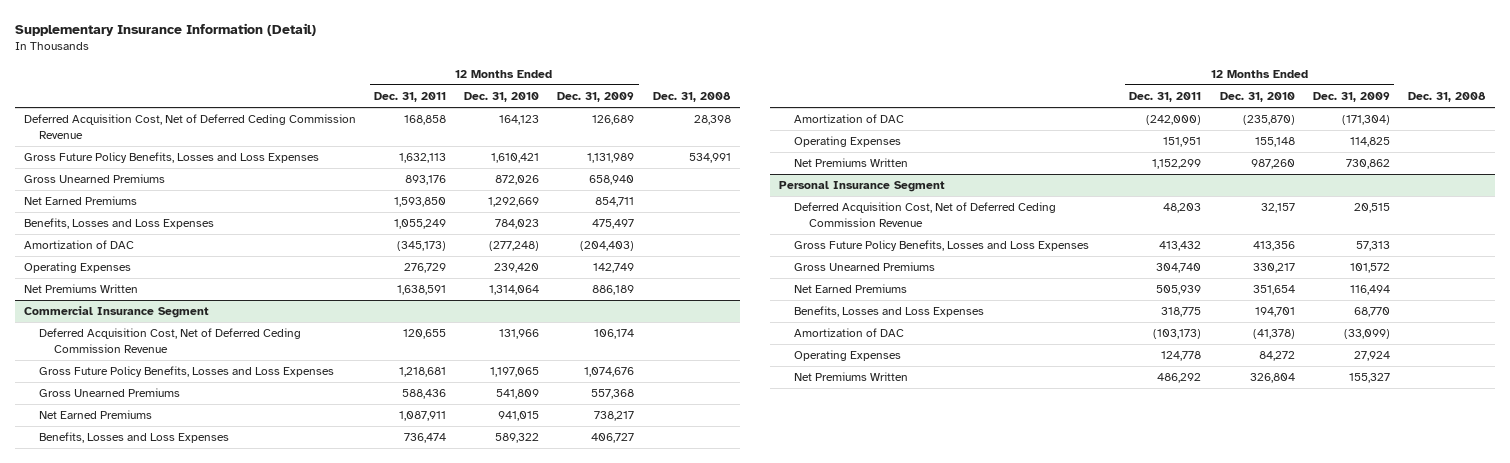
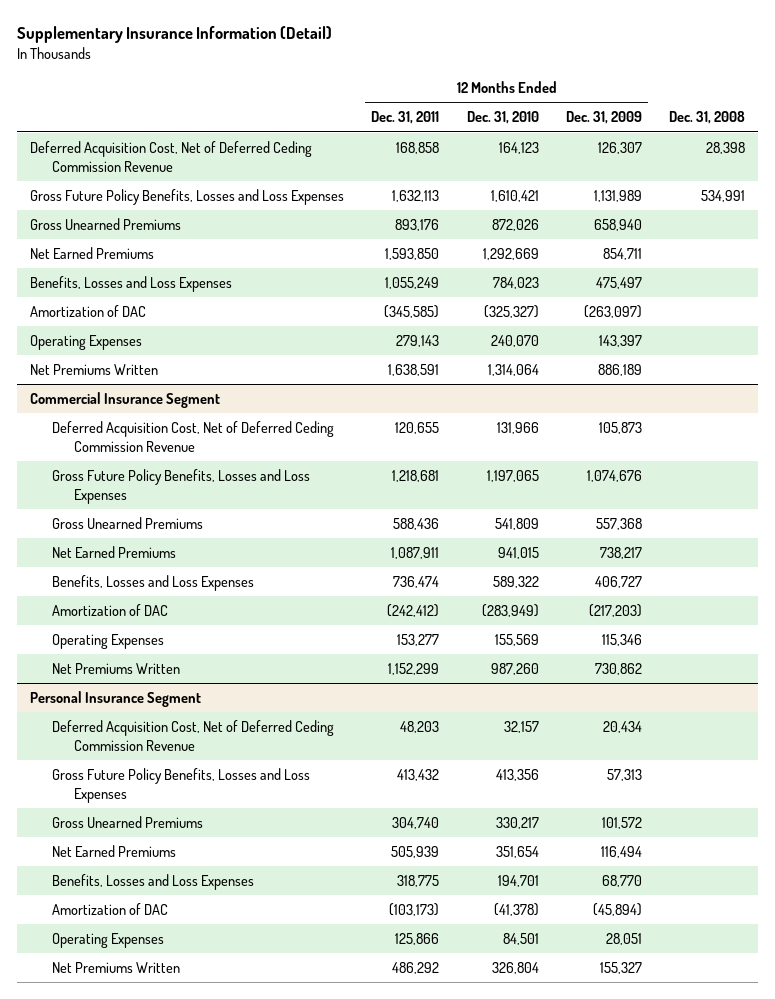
[592,115,635,126] 126,689 -> [597,141,642,154] 126,307
[397,241,447,252] (345,173) -> [384,304,440,318] (345,585)
[489,241,540,252] (277,248) -> [483,304,539,318] (325,327)
[580,241,635,252] (204,403) -> [583,304,642,318] (263,097)
[404,263,447,274] 276,729 -> [396,334,440,347] 279,143
[494,263,540,274] 239,420 -> [490,334,539,347] 240,070
[593,263,635,274] 142,749 -> [598,334,642,347] 143,397
[594,329,635,340] 106,174 -> [598,421,642,434] 105,873
[1146,115,1202,126] (242,000) -> [387,603,440,617] (242,412)
[1242,115,1295,126] (235,870) -> [481,603,539,617] (283,949)
[1341,115,1390,126] (171,304) -> [588,603,642,617] (217,203)
[1163,137,1202,148] 151,951 -> [397,633,440,646] 153,277
[1254,137,1295,148] 155,148 -> [494,633,539,646] 155,569
[1349,137,1390,148] 114,825 -> [601,633,642,646] 115,346
[1353,203,1390,214] 20,515 -> [602,720,642,733] 20,434
[1343,329,1390,340] (33,099) -> [592,902,642,916] (45,894)
[1161,351,1202,362] 124,778 -> [395,932,440,945] 125,866
[1258,351,1295,362] 84,272 -> [502,932,539,945] 84,501
[1353,351,1390,362] 27,924 -> [605,932,642,945] 28,051

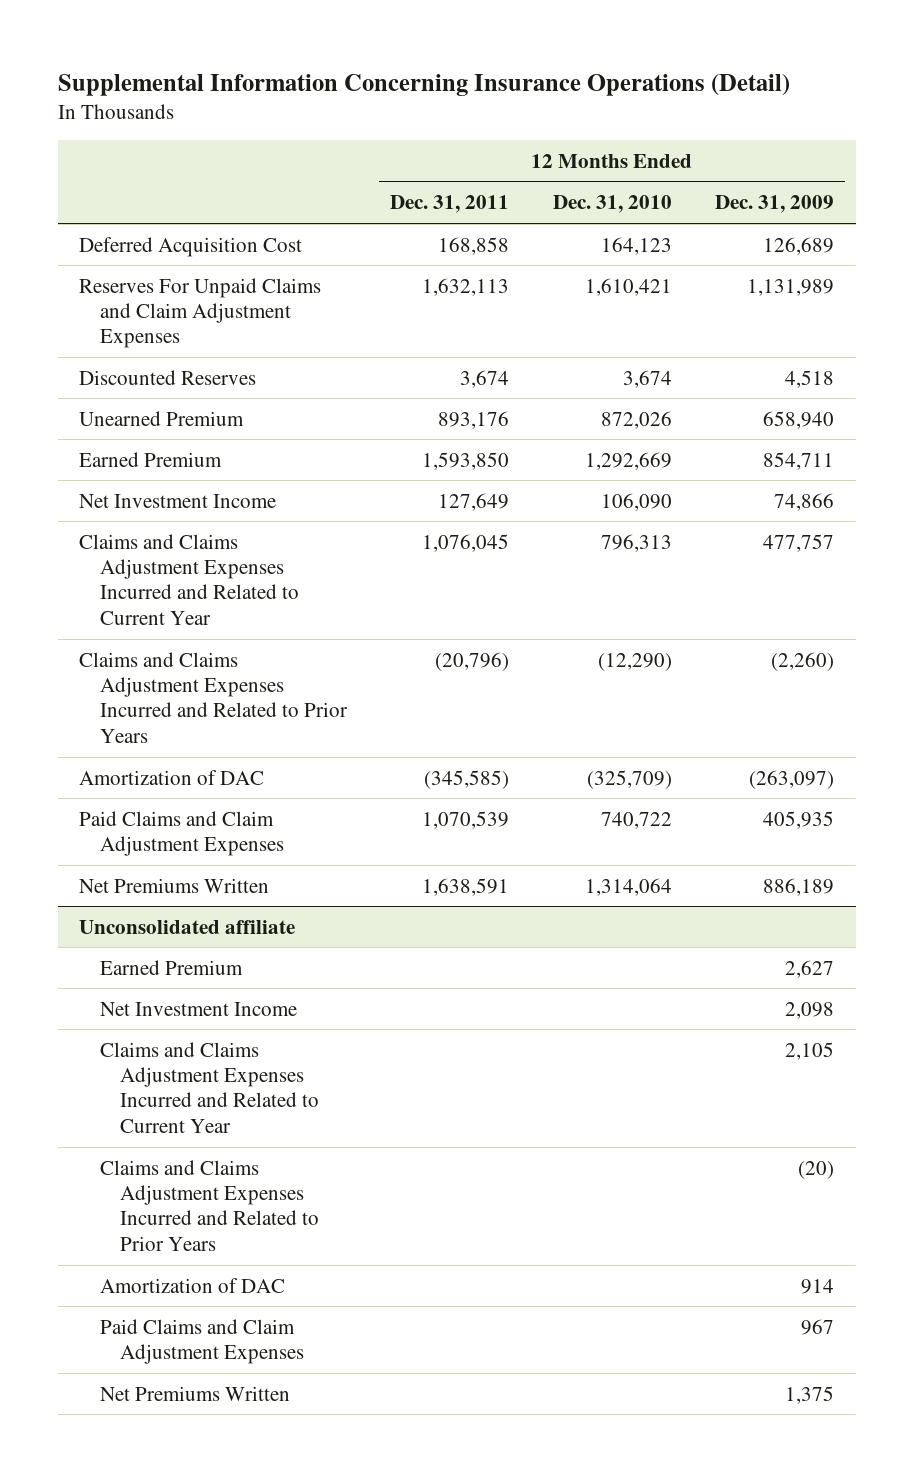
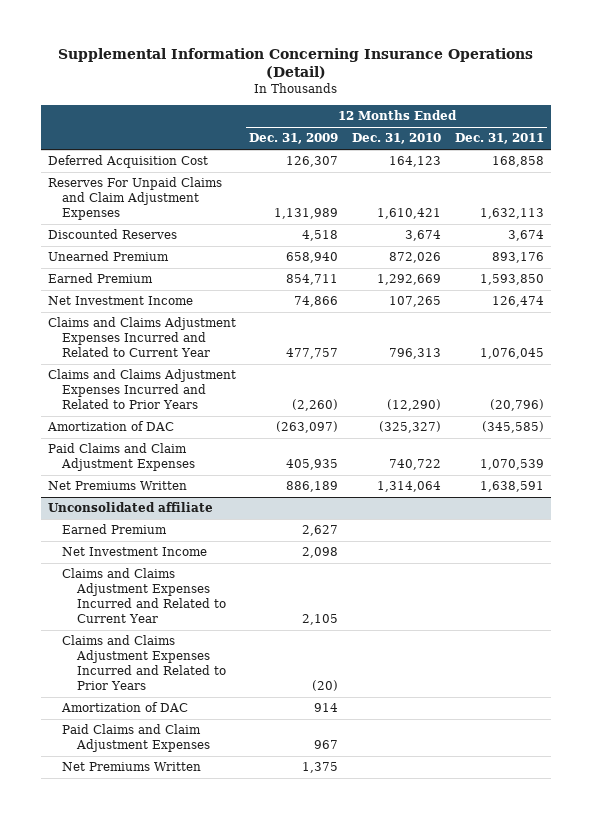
[763,236,835,255] 126,689 -> [286,156,339,168] 126,307
[438,492,510,511] 127,649 -> [491,296,544,308] 126,474
[600,492,672,511] 106,090 -> [389,296,442,308] 107,265
[586,769,672,789] (325,709) -> [379,421,442,434] (325,327)

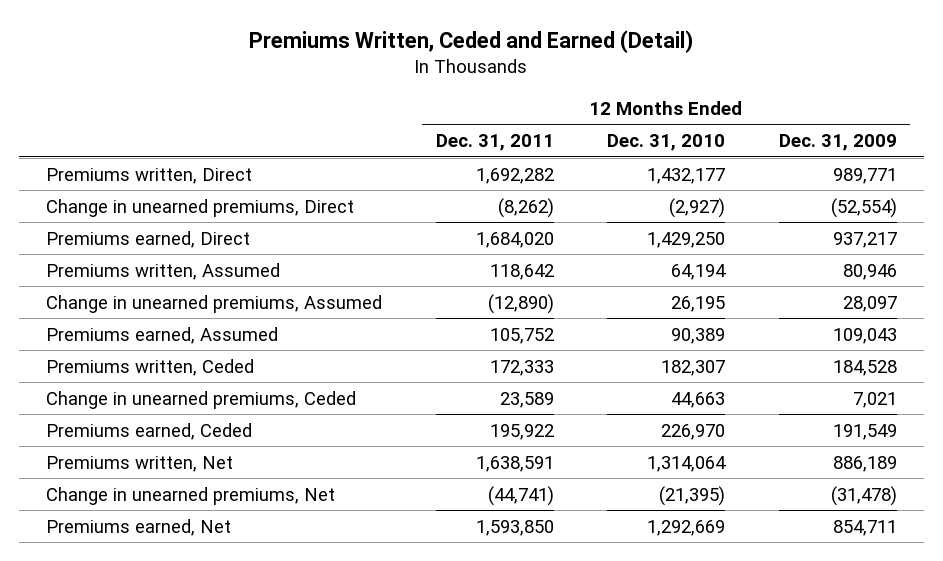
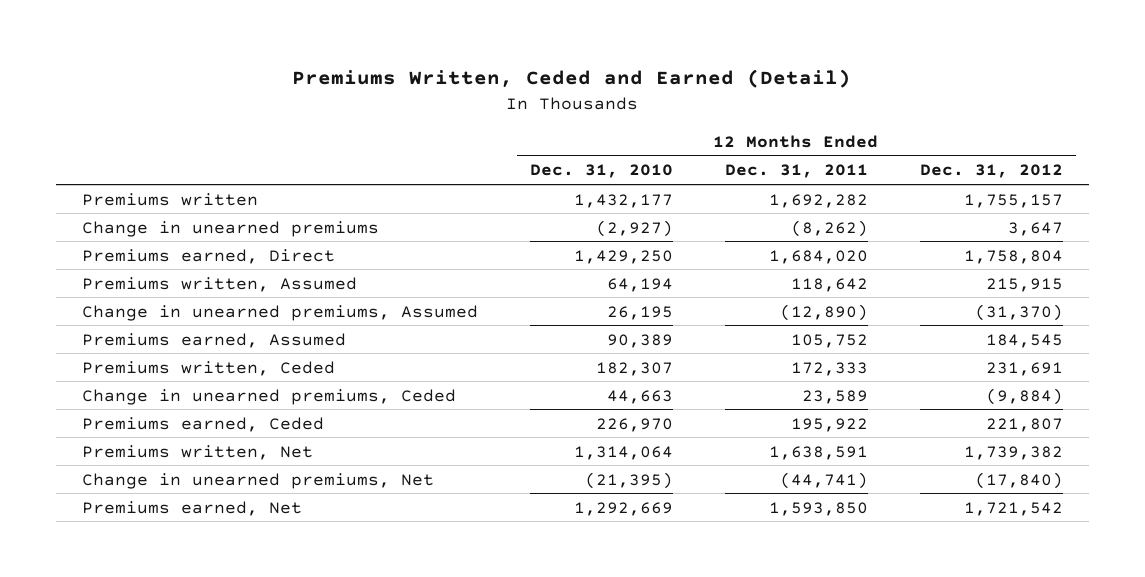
[778,133,897,151] Dec. 31, 2009 -> none
none -> [919,164,1063,179] Dec. 31, 2012
[45,167,252,184] Premiums written, Direct -> [82,192,259,206] Premiums written
[45,198,354,217] Change in unearned premiums, Direct -> [82,220,380,237] Change in unearned premiums

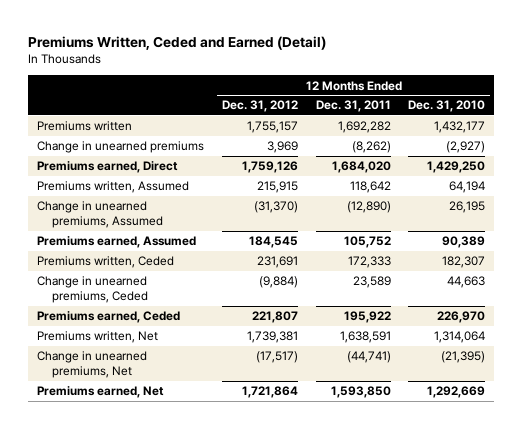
[1007,221,1063,236] 3,647 -> [266,141,298,154] 3,969
[963,249,1063,264] 1,758,804 -> [241,161,298,174] 1,759,126
[963,445,1063,460] 1,739,382 -> [246,331,298,344] 1,739,381
[974,471,1063,489] (17,840) -> [255,351,298,364] (17,517)
[963,501,1063,516] 1,721,542 -> [241,386,298,399] 1,721,864

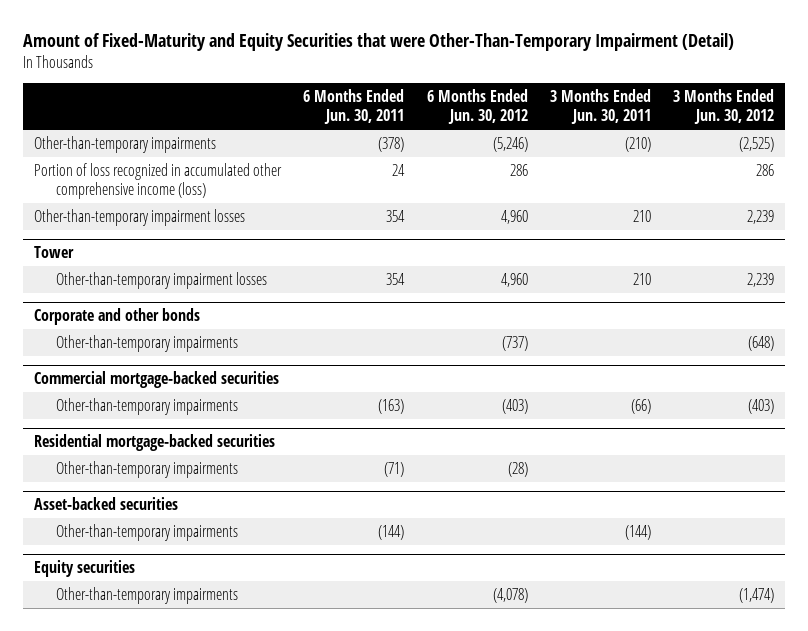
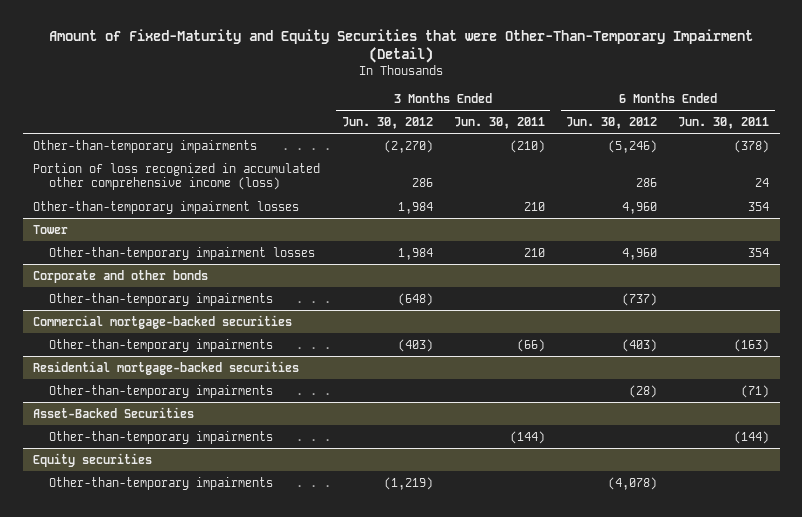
[738,137,774,153] (2,525) -> [383,139,433,153] (2,270)
[746,210,774,225] 2,239 -> [397,201,433,214] 1,984
[746,273,774,288] 2,239 -> [397,247,433,260] 1,984
[34,497,179,511] Asset-backed securities -> [33,406,195,418] Asset-Backed Securities
[738,588,774,604] (1,474) -> [383,476,433,490] (1,219)

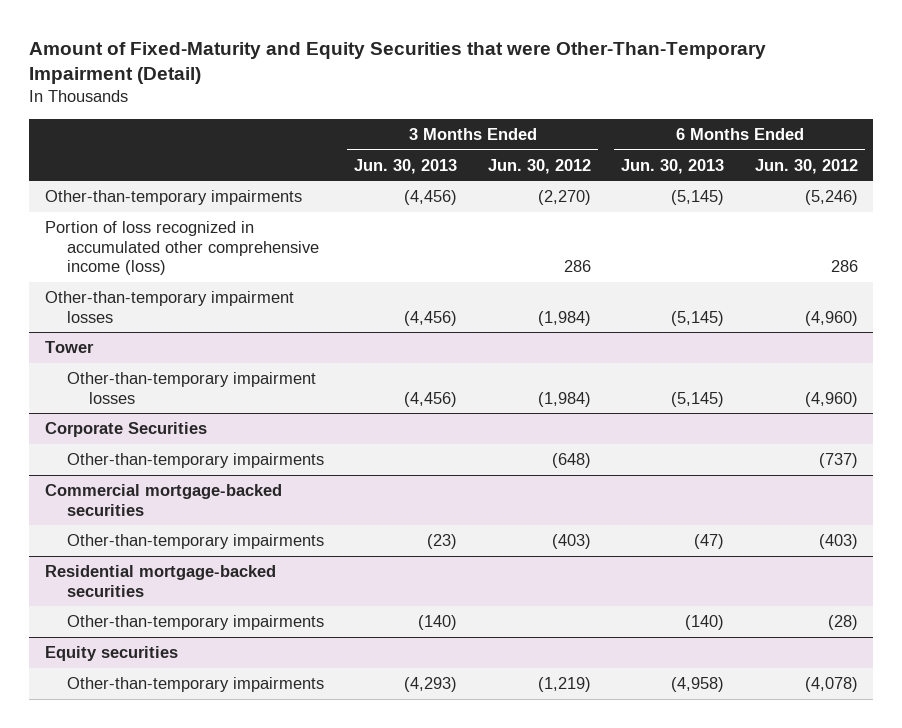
[453,116,545,129] Jun. 30, 2011 -> none
[678,116,770,129] Jun. 30, 2011 -> none
none -> [354,158,458,174] Jun. 30, 2013
none -> [621,158,725,174] Jun. 30, 2013
[397,201,433,214] 1,984 -> [537,310,591,326] (1,984)
[621,201,657,214] 4,960 -> [804,310,858,326] (4,960)
[33,269,209,283] Corporate and other bonds -> none
[397,247,433,260] 1,984 -> [537,391,591,407] (1,984)
[621,247,657,260] 4,960 -> [804,391,858,407] (4,960)
none -> [44,422,207,438] Corporate Securities
[33,406,195,418] Asset-Backed Securities -> none
[49,430,274,444] Other-than-temporary impairments -> none

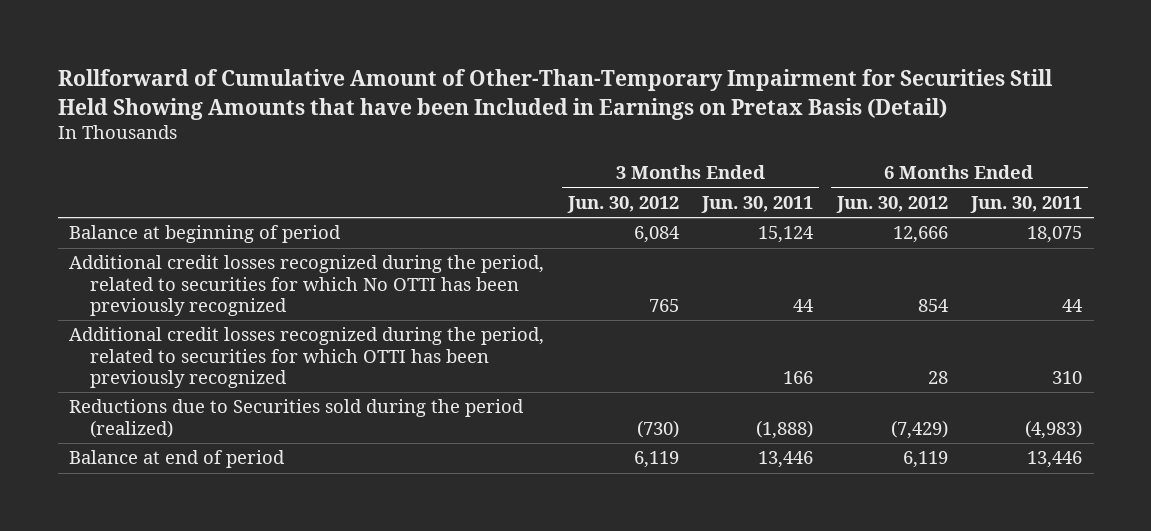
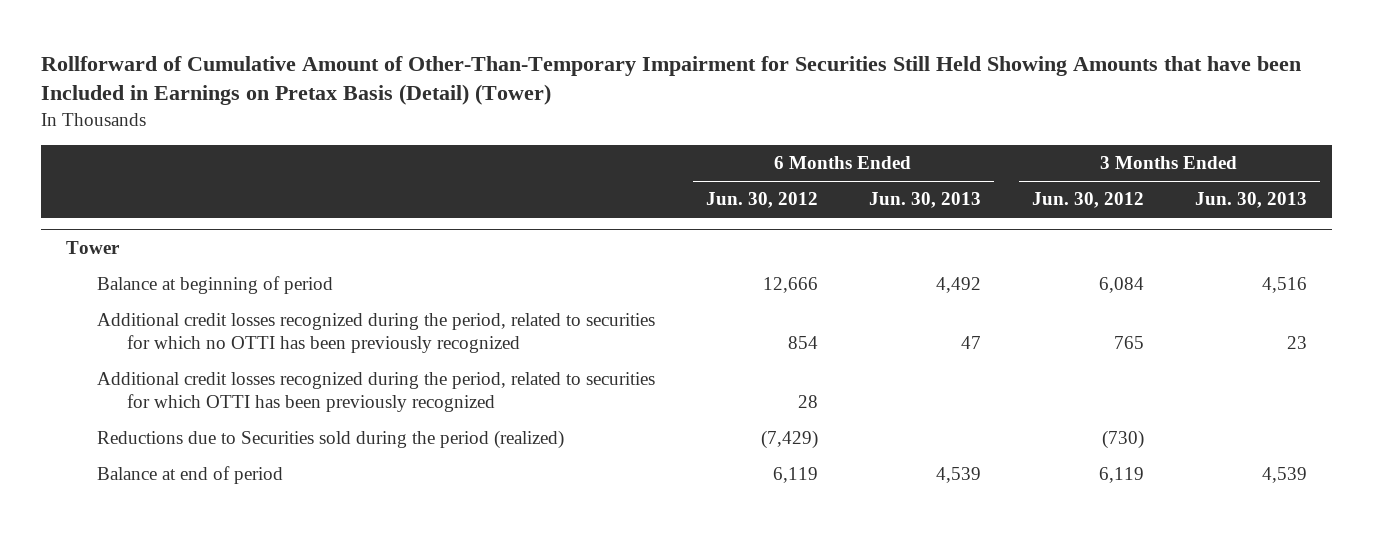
[57,69,1053,120] Rollforward of Cumulative Amount of Other-Than-Temporary Impairment for Securities Still Held Showing Amounts that have been Included in Earnings on Pretax Basis (Detail) -> [40,55,1301,106] Rollforward of Cumulative Amount of Other-Than-Temporary Impairment for Securities Still Held Showing Amounts that have been Included in Earnings on Pretax Basis (Detail) (Tower)
[701,195,814,213] Jun. 30, 2011 -> none
[970,195,1083,213] Jun. 30, 2011 -> none
none -> [868,192,981,209] Jun. 30, 2013
none -> [1194,192,1307,209] Jun. 30, 2013
none -> [66,240,121,254] Tower
[69,255,545,316] Additional credit losses recognized during the period, related to securities for which No OTTI has been previously recognized -> [96,313,655,354] Additional credit losses recognized during the period, related to securities for which no OTTI has been previously recognized

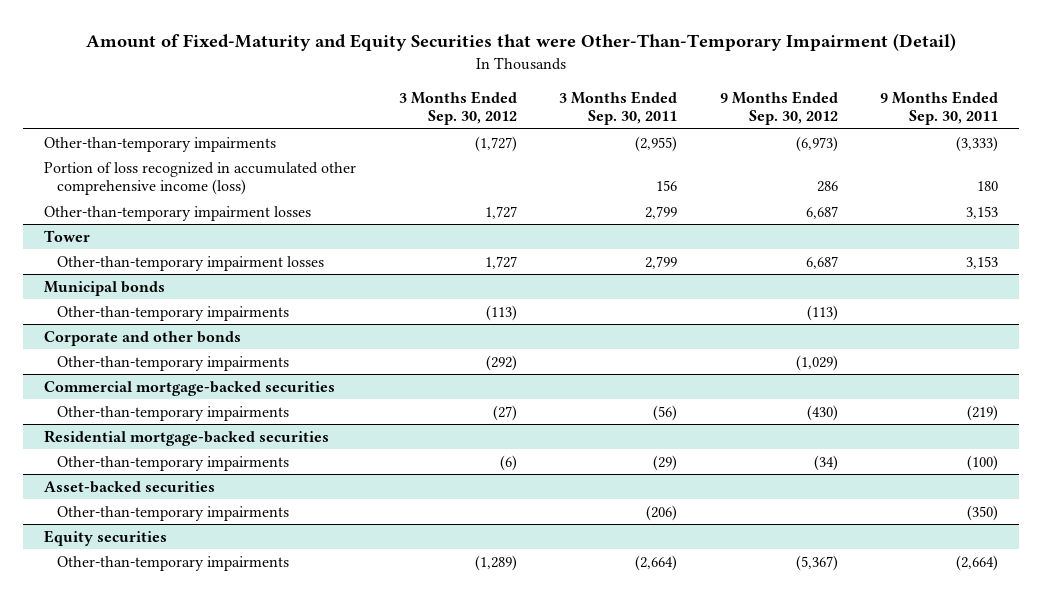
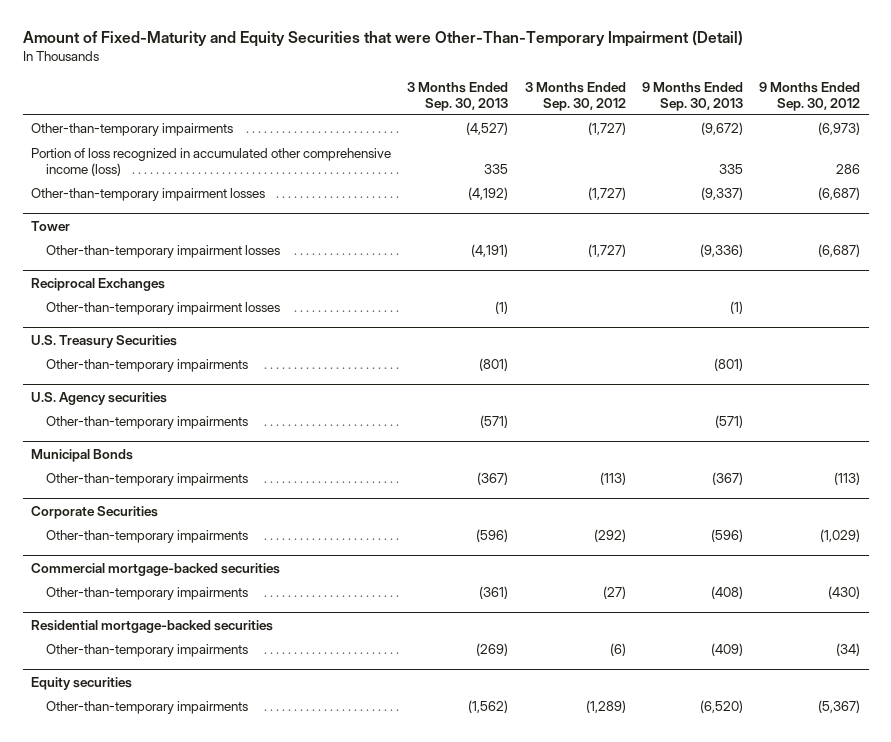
[559,90,678,125] 3 Months Ended Sep. 30, 2011 -> none
[880,90,999,125] 9 Months Ended Sep. 30, 2011 -> none
none -> [407,81,509,111] 3 Months Ended Sep. 30, 2013
none -> [642,81,744,111] 9 Months Ended Sep. 30, 2013
[484,205,517,219] 1,727 -> [587,187,626,201] (1,727)
[805,205,838,219] 6,687 -> [818,187,861,201] (6,687)
[484,255,517,269] 1,727 -> [587,244,626,258] (1,727)
[805,255,838,269] 6,687 -> [818,244,861,258] (6,687)
none -> [30,278,165,292] Reciprocal Exchanges
none -> [45,302,280,316] Other-than-temporary impairment losses
none -> [30,335,177,349] U.S. Treasury Securities
none -> [45,359,248,373] Other-than-temporary impairments
none -> [30,392,167,406] U.S. Agency securities
none -> [45,416,248,430] Other-than-temporary impairments
[43,280,165,296] Municipal bonds -> [30,449,133,463] Municipal Bonds
[43,330,241,346] Corporate and other bonds -> none
none -> [30,506,158,520] Corporate Securities
[43,480,215,493] Asset-backed securities -> none
[57,505,290,521] Other-than-temporary impairments -> none

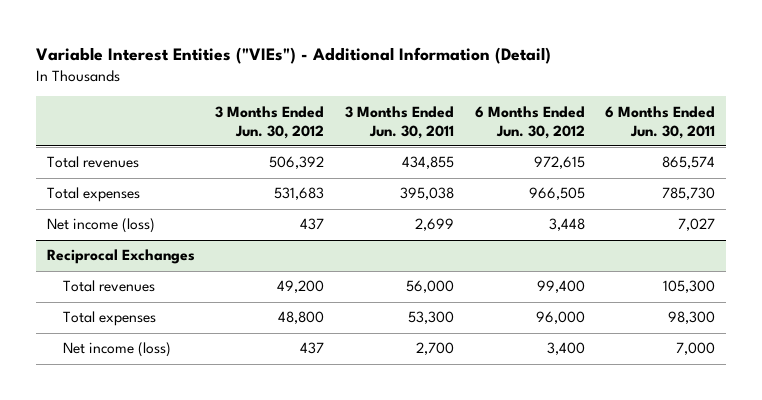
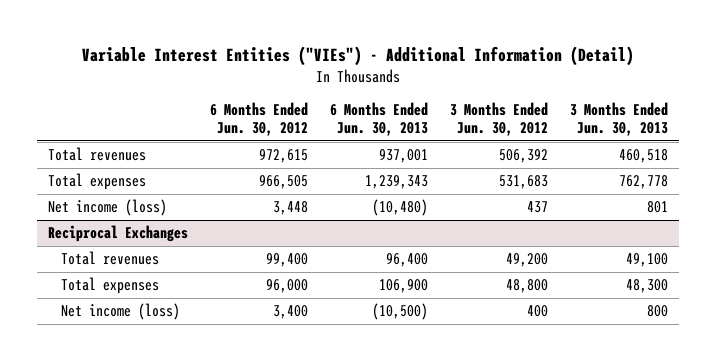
[344,105,454,139] 3 Months Ended Jun. 30, 2011 -> none
[605,105,716,139] 6 Months Ended Jun. 30, 2011 -> none
none -> [329,102,428,137] 6 Months Ended Jun. 30, 2013
none -> [569,102,668,137] 3 Months Ended Jun. 30, 2013
[300,342,325,355] 437 -> [526,305,548,318] 400

